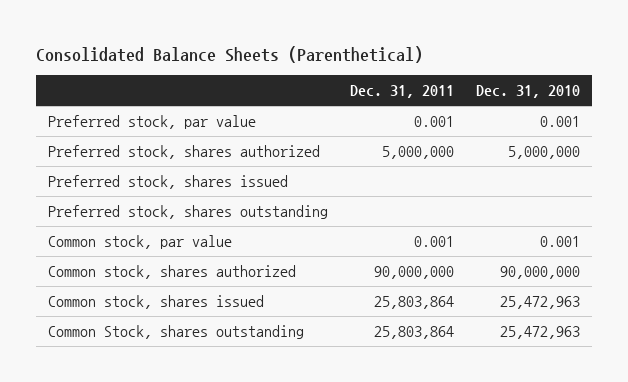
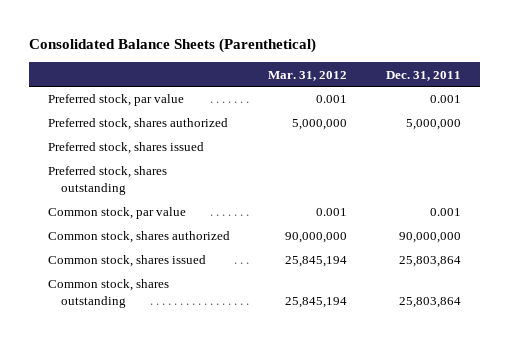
[476,85,581,99] Dec. 31, 2010 -> none
none -> [268,70,348,81] Mar. 31, 2012
[47,324,304,339] Common Stock, shares outstanding -> [48,279,170,309] Common stock, shares outstanding

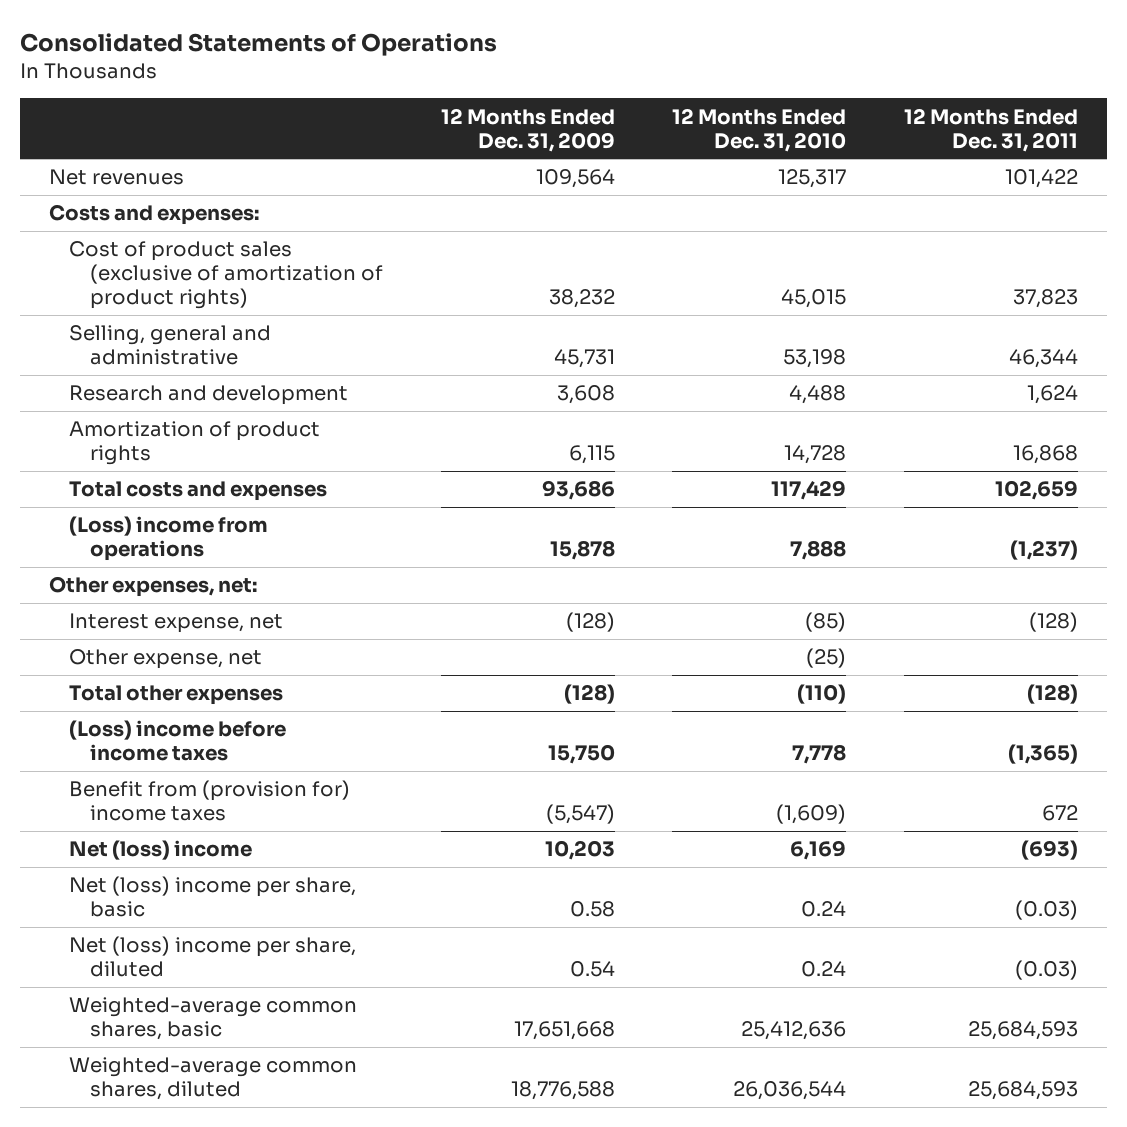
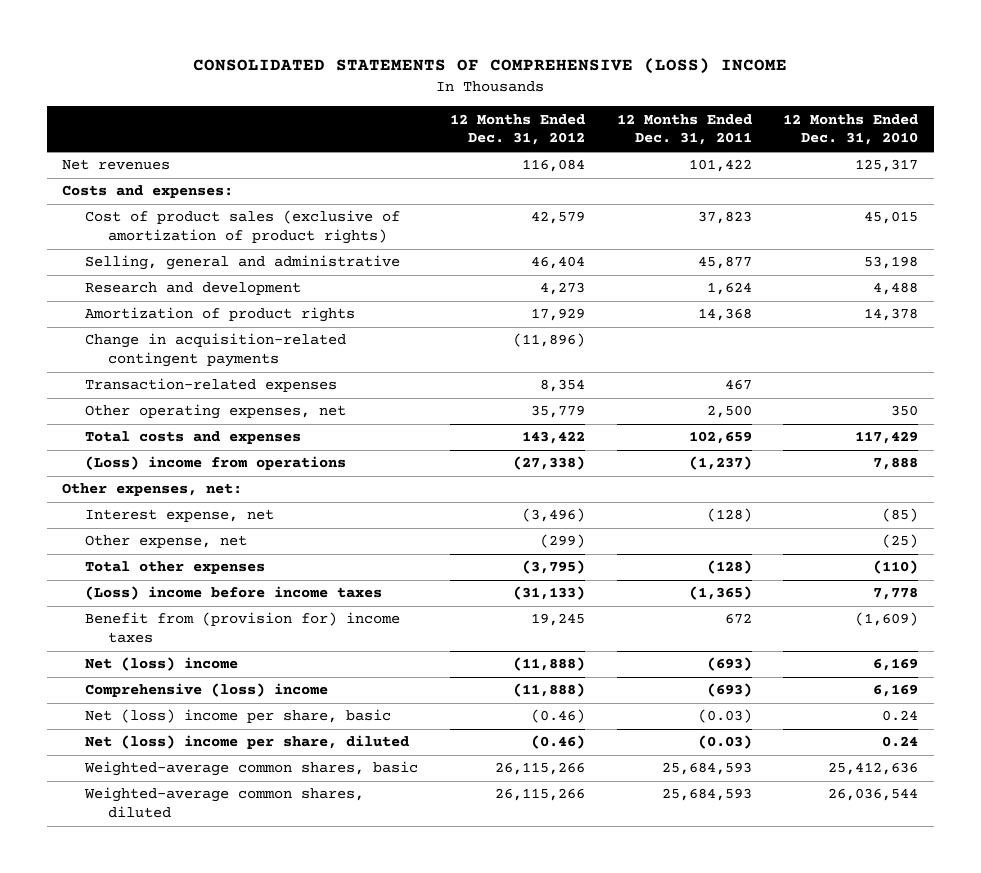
[20,33,498,57] Consolidated Statements of Operations -> [193,58,788,75] CONSOLIDATED STATEMENTS OF COMPREHENSIVE (LOSS) INCOME
[440,107,615,152] 12 Months Ended Dec. 31, 2009 -> none
none -> [449,113,585,146] 12 Months Ended Dec. 31, 2012
[1009,349,1079,369] 46,344 -> [697,256,752,270] 45,877
[784,445,847,465] 14,728 -> [864,308,919,322] 14,378
[1013,445,1079,465] 16,868 -> [697,308,752,322] 14,368
none -> [85,333,347,368] Change in acquisition-related contingent payments
none -> [85,378,338,393] Transaction-related expenses
none -> [85,404,347,420] Other operating expenses, net
none -> [85,683,329,698] Comprehensive (loss) income

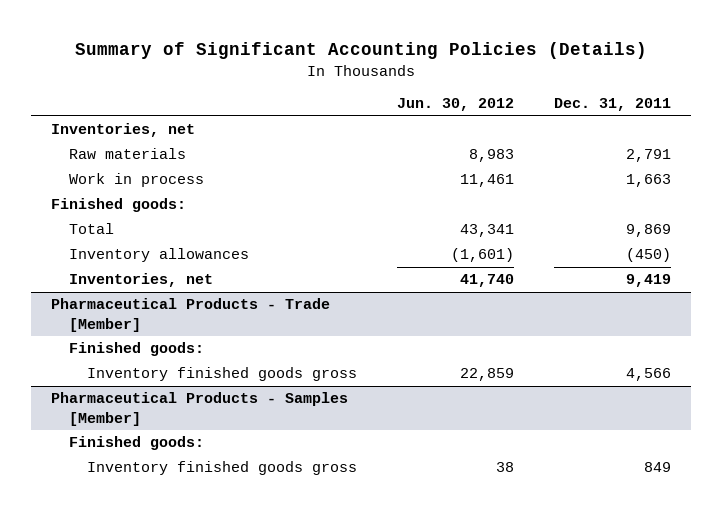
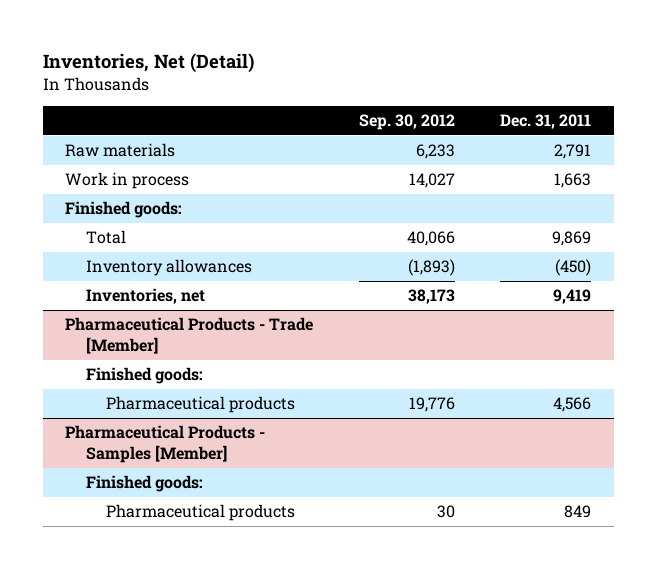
[75,42,648,60] Summary of Significant Accounting Policies (Details) -> [42,52,254,73] Inventories, Net (Detail)
[397,98,515,112] Jun. 30, 2012 -> none
none -> [358,114,455,131] Sep. 30, 2012
[51,123,196,138] Inventories, net -> none
[87,367,358,382] Inventory finished goods gross -> [105,396,295,414] Pharmaceutical products
[87,461,358,476] Inventory finished goods gross -> [105,504,295,522] Pharmaceutical products

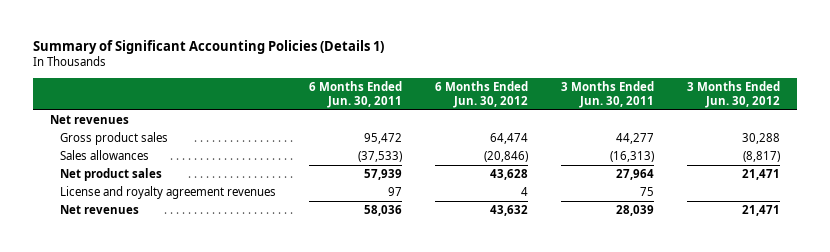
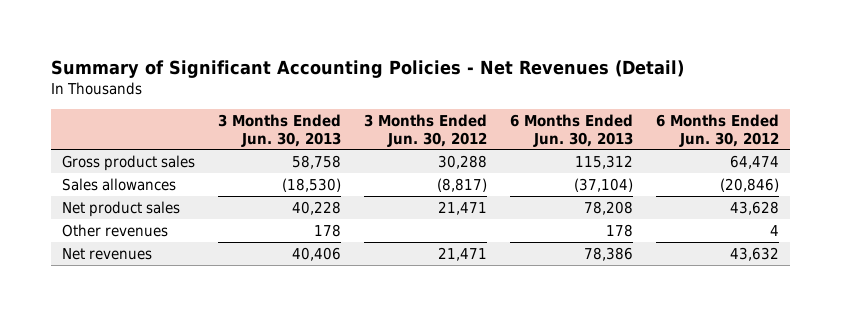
[33,39,385,54] Summary of Significant Accounting Policies (Details 1) -> [50,60,684,79] Summary of Significant Accounting Policies - Net Revenues (Detail)
[309,80,403,108] 6 Months Ended Jun. 30, 2011 -> none
[561,80,655,108] 3 Months Ended Jun. 30, 2011 -> none
none -> [218,114,342,147] 3 Months Ended Jun. 30, 2013
none -> [509,114,633,147] 6 Months Ended Jun. 30, 2013
[49,115,129,125] Net revenues -> none
[60,186,277,200] License and royalty agreement revenues -> none
none -> [62,223,169,237] Other revenues

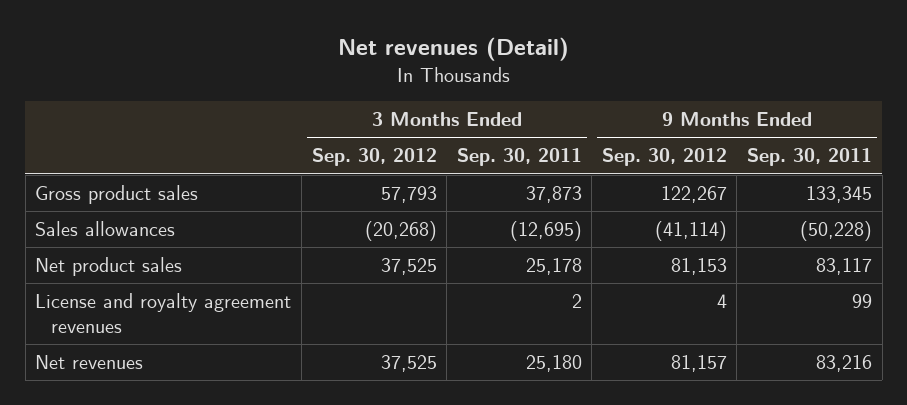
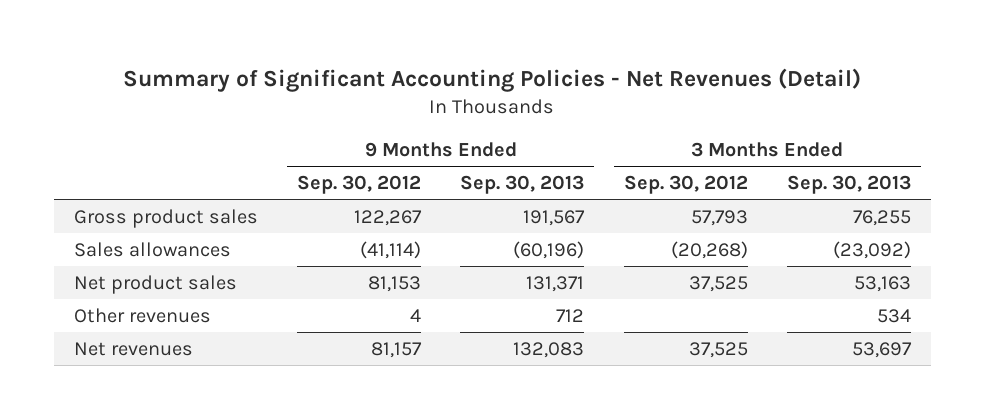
[337,37,569,62] Net revenues (Detail) -> [123,67,862,92] Summary of Significant Accounting Policies - Net Revenues (Detail)
[456,148,582,167] Sep. 30, 2011 -> none
[747,148,873,167] Sep. 30, 2011 -> none
none -> [460,175,585,195] Sep. 30, 2013
none -> [786,175,911,195] Sep. 30, 2013
[35,293,292,333] License and royalty agreement revenues -> none
none -> [73,307,211,323] Other revenues

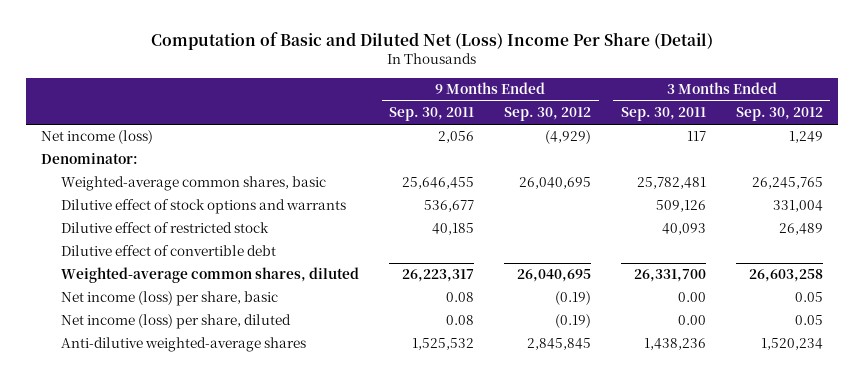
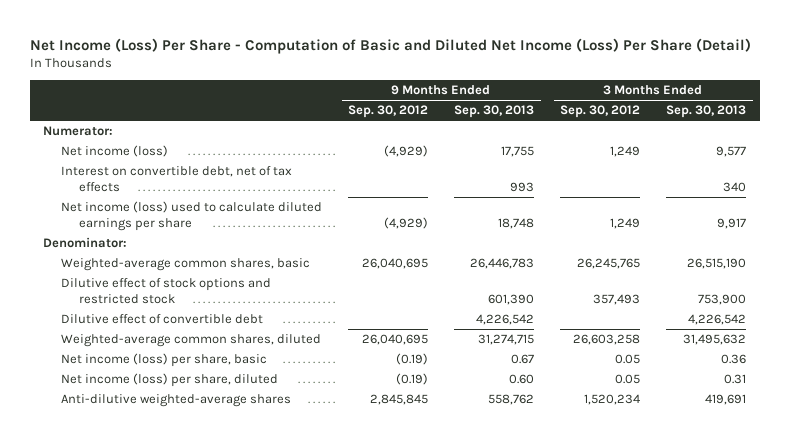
[150,32,713,51] Computation of Basic and Diluted Net (Loss) Income Per Share (Detail) -> [30,38,752,55] Net Income (Loss) Per Share - Computation of Basic and Diluted Net Income (Loss) Per Share (Detail)
[389,107,475,122] Sep. 30, 2011 -> none
[620,107,706,122] Sep. 30, 2011 -> none
none -> [454,105,535,119] Sep. 30, 2013
none -> [666,105,747,119] Sep. 30, 2013
none -> [43,126,114,137] Numerator:
none -> [61,166,293,193] Interest on convertible debt, net of tax effects
none -> [61,201,323,232] Net income (loss) used to calculate diluted earnings per share
[61,222,270,234] Dilutive effect of restricted stock -> none
[61,199,347,215] Dilutive effect of stock options and warrants -> [61,278,272,305] Dilutive effect of stock options and restricted stock
[772,200,823,213] 331,004 -> [593,294,641,306] 357,493

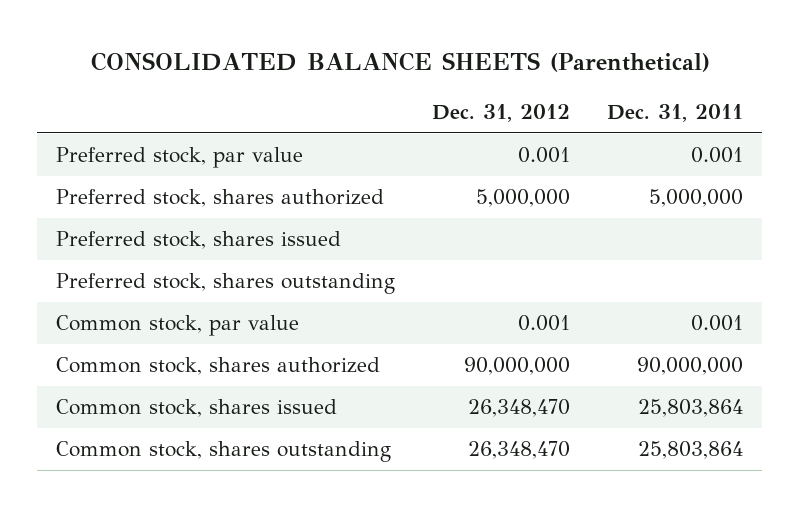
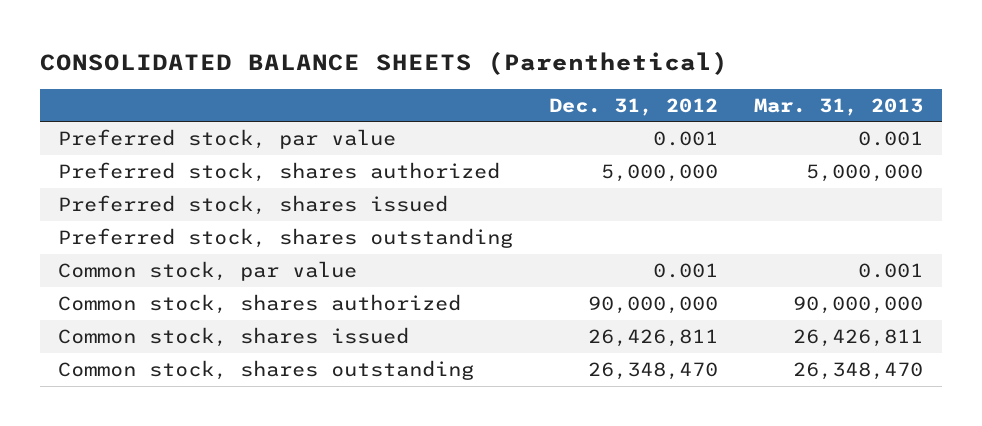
[607,104,744,123] Dec. 31, 2011 -> none
none -> [754,97,924,116] Mar. 31, 2013
[468,399,571,418] 26,348,470 -> [588,329,719,348] 26,426,811

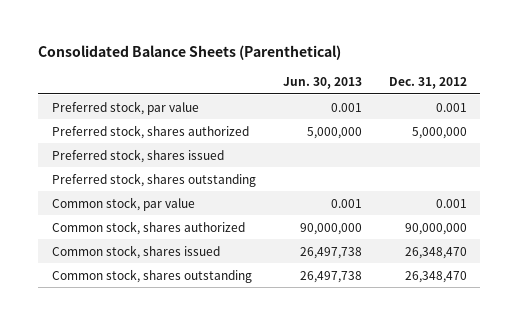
[39,50,728,75] CONSOLIDATED BALANCE SHEETS (Parenthetical) -> [38,45,342,61] Consolidated Balance Sheets (Parenthetical)
[754,97,924,116] Mar. 31, 2013 -> none
none -> [282,76,362,89] Jun. 30, 2013
[588,329,719,348] 26,426,811 -> [404,246,467,259] 26,348,470

